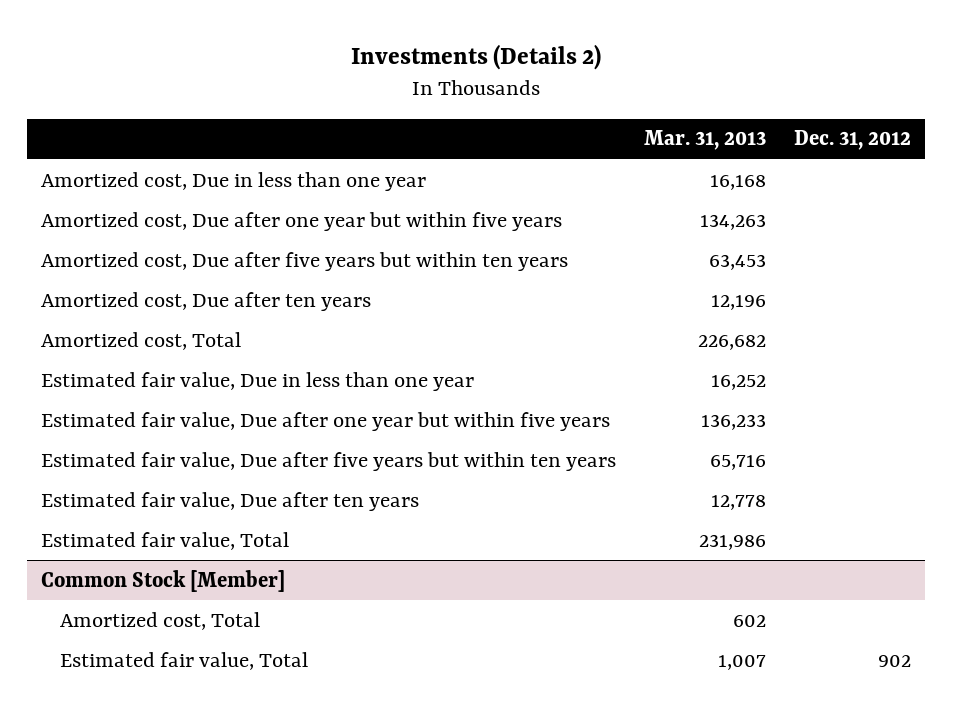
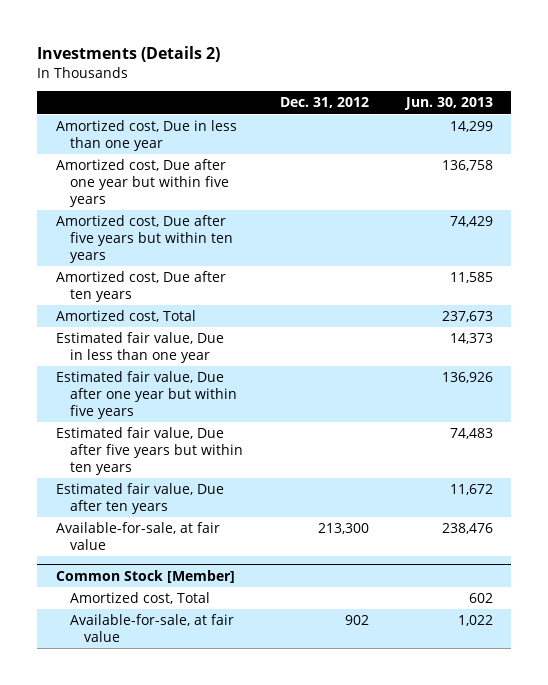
[644,130,767,151] Mar. 31, 2013 -> none
none -> [403,97,493,111] Jun. 30, 2013
[41,531,290,550] Estimated fair value, Total -> none
none -> [55,522,220,551] Available-for-sale, at fair value
[59,651,308,670] Estimated fair value, Total -> none
none -> [70,614,235,643] Available-for-sale, at fair value

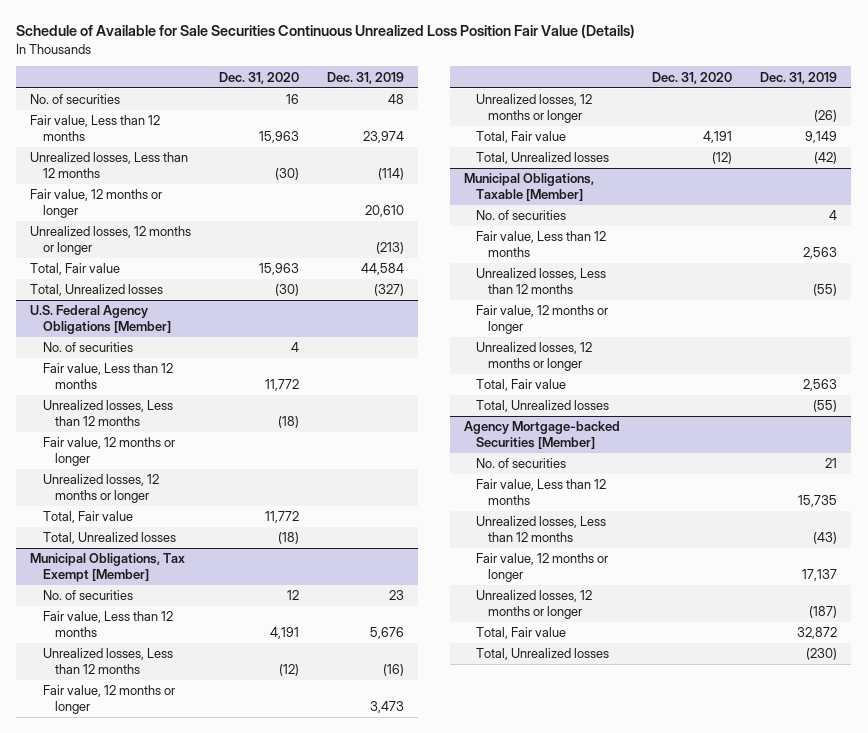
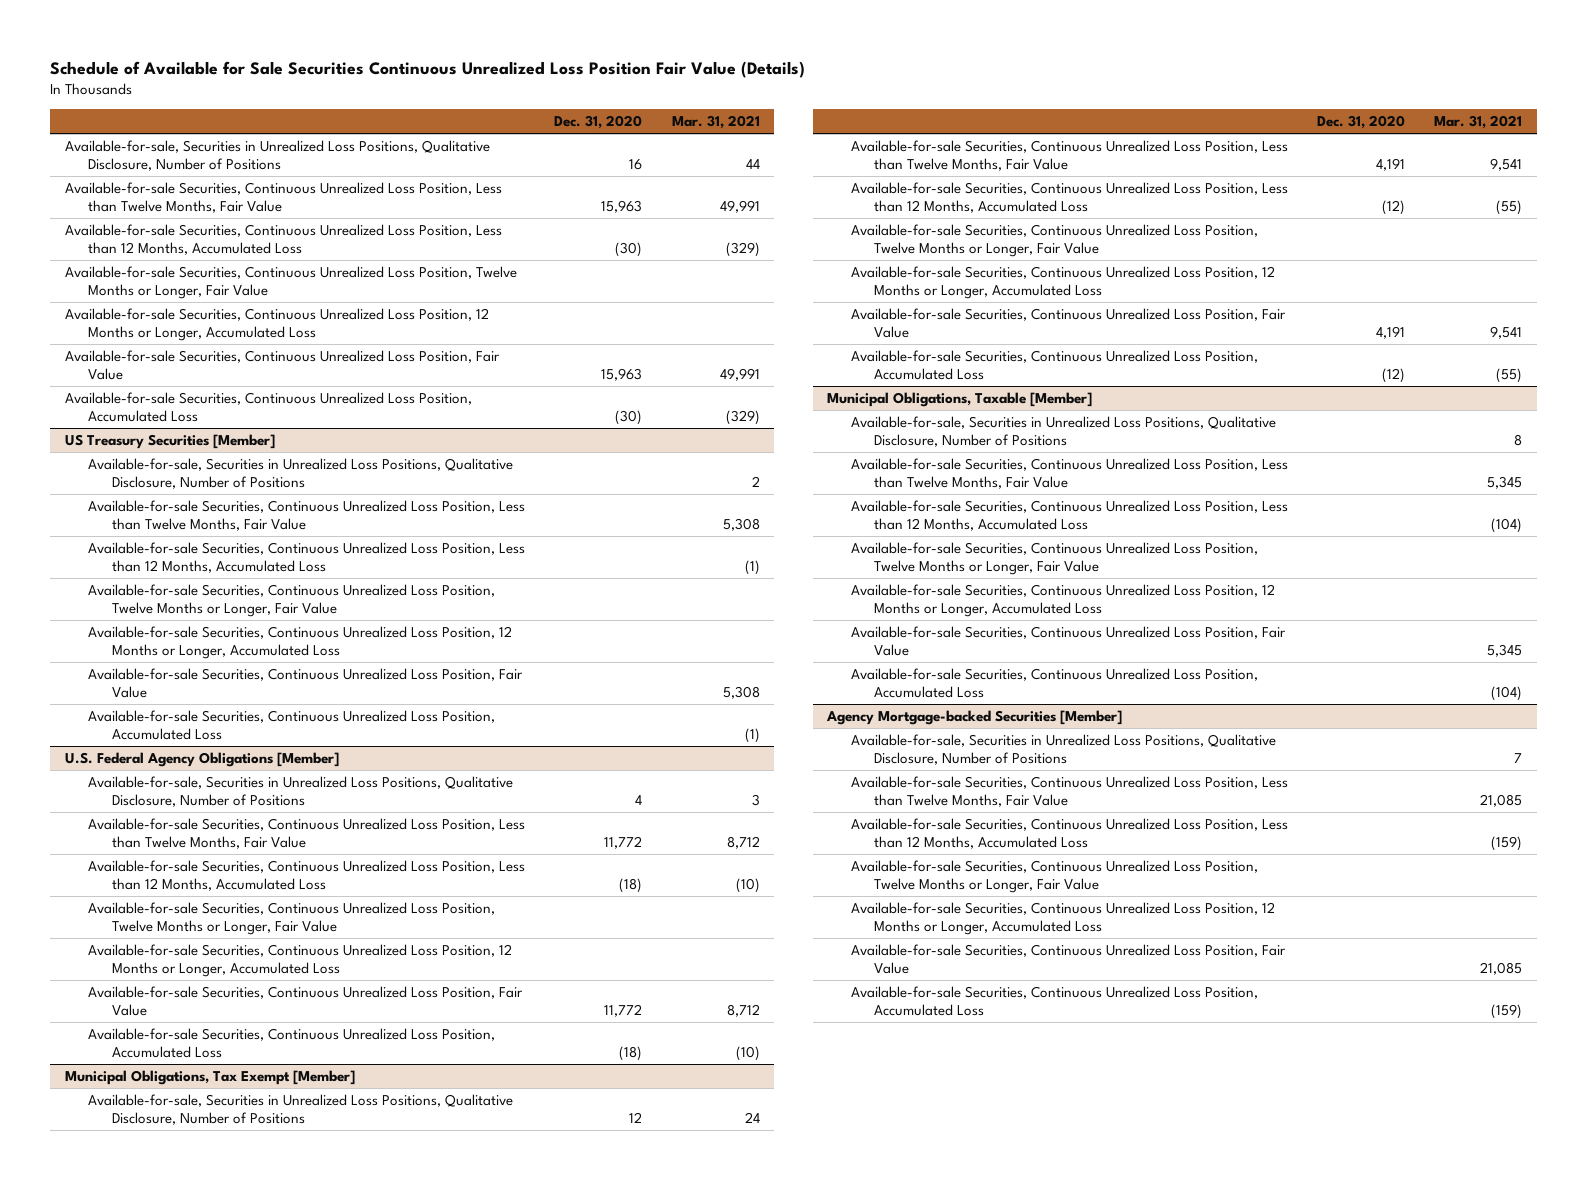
[326,71,404,84] Dec. 31, 2019 -> none
none -> [671,115,760,130] Mar. 31, 2021
[30,94,121,105] No. of securities -> [64,139,490,171] Available-for-sale, Securities in Unrealized Loss Positions, Qualitative Disclosure, Number of Positions
[30,115,161,141] Fair value, Less than 12 months -> [64,181,502,213] Available-for-sale Securities, Continuous Unrealized Loss Position, Less than Twelve Months, Fair Value
[30,152,189,178] Unrealized losses, Less than 12 months -> [64,223,502,255] Available-for-sale Securities, Continuous Unrealized Loss Position, Less than 12 Months, Accumulated Loss
[30,189,163,218] Fair value, 12 months or longer -> [64,265,517,299] Available-for-sale Securities, Continuous Unrealized Loss Position, Twelve Months or Longer, Fair Value
[30,226,192,255] Unrealized losses, 12 months or longer -> [64,307,489,341] Available-for-sale Securities, Continuous Unrealized Loss Position, 12 Months or Longer, Accumulated Loss
[30,263,121,276] Total, Fair value -> [64,349,500,380] Available-for-sale Securities, Continuous Unrealized Loss Position, Fair Value
[30,284,164,297] Total, Unrealized losses -> [64,391,472,422] Available-for-sale Securities, Continuous Unrealized Loss Position, Accumulated Loss
none -> [64,433,275,449] US Treasury Securities [Member]
none -> [88,457,514,489] Available-for-sale, Securities in Unrealized Loss Positions, Qualitative Disclosure, Number of Positions
none -> [88,499,526,531] Available-for-sale Securities, Continuous Unrealized Loss Position, Less than Twelve Months, Fair Value
none -> [88,541,526,573] Available-for-sale Securities, Continuous Unrealized Loss Position, Less than 12 Months, Accumulated Loss
none -> [88,583,496,617] Available-for-sale Securities, Continuous Unrealized Loss Position, Twelve Months or Longer, Fair Value
none -> [88,625,513,659] Available-for-sale Securities, Continuous Unrealized Loss Position, 12 Months or Longer, Accumulated Loss
none -> [88,667,524,698] Available-for-sale Securities, Continuous Unrealized Loss Position, Fair Value
none -> [88,709,496,740] Available-for-sale Securities, Continuous Unrealized Loss Position, Accumulated Loss
[42,342,133,353] No. of securities -> [88,775,514,807] Available-for-sale, Securities in Unrealized Loss Positions, Qualitative Disclosure, Number of Positions
[42,363,173,389] Fair value, Less than 12 months -> [88,817,526,849] Available-for-sale Securities, Continuous Unrealized Loss Position, Less than Twelve Months, Fair Value
[42,400,173,426] Unrealized losses, Less than 12 months -> [88,859,526,891] Available-for-sale Securities, Continuous Unrealized Loss Position, Less than 12 Months, Accumulated Loss
[42,437,175,466] Fair value, 12 months or longer -> [88,901,496,935] Available-for-sale Securities, Continuous Unrealized Loss Position, Twelve Months or Longer, Fair Value
[42,474,159,503] Unrealized losses, 12 months or longer -> [88,943,513,977] Available-for-sale Securities, Continuous Unrealized Loss Position, 12 Months or Longer, Accumulated Loss
[42,511,133,524] Total, Fair value -> [88,985,524,1016] Available-for-sale Securities, Continuous Unrealized Loss Position, Fair Value
[42,532,176,545] Total, Unrealized losses -> [88,1027,496,1058] Available-for-sale Securities, Continuous Unrealized Loss Position, Accumulated Loss
[42,590,133,601] No. of securities -> [88,1093,514,1125] Available-for-sale, Securities in Unrealized Loss Positions, Qualitative Disclosure, Number of Positions
[42,611,173,637] Fair value, Less than 12 months -> [850,139,1288,171] Available-for-sale Securities, Continuous Unrealized Loss Position, Less than Twelve Months, Fair Value
[42,648,173,674] Unrealized losses, Less than 12 months -> [850,181,1288,213] Available-for-sale Securities, Continuous Unrealized Loss Position, Less than 12 Months, Accumulated Loss
[42,685,175,714] Fair value, 12 months or longer -> [850,223,1258,257] Available-for-sale Securities, Continuous Unrealized Loss Position, Twelve Months or Longer, Fair Value
[475,94,592,123] Unrealized losses, 12 months or longer -> [850,265,1275,299] Available-for-sale Securities, Continuous Unrealized Loss Position, 12 Months or Longer, Accumulated Loss
[475,131,566,144] Total, Fair value -> [850,307,1286,338] Available-for-sale Securities, Continuous Unrealized Loss Position, Fair Value
[475,152,609,165] Total, Unrealized losses -> [850,349,1258,380] Available-for-sale Securities, Continuous Unrealized Loss Position, Accumulated Loss
[475,210,566,221] No. of securities -> [850,415,1276,447] Available-for-sale, Securities in Unrealized Loss Positions, Qualitative Disclosure, Number of Positions
[475,231,606,257] Fair value, Less than 12 months -> [850,457,1288,489] Available-for-sale Securities, Continuous Unrealized Loss Position, Less than Twelve Months, Fair Value
[475,268,606,294] Unrealized losses, Less than 12 months -> [850,499,1288,531] Available-for-sale Securities, Continuous Unrealized Loss Position, Less than 12 Months, Accumulated Loss
[475,305,608,334] Fair value, 12 months or longer -> [850,541,1258,575] Available-for-sale Securities, Continuous Unrealized Loss Position, Twelve Months or Longer, Fair Value
[475,342,592,371] Unrealized losses, 12 months or longer -> [850,583,1275,617] Available-for-sale Securities, Continuous Unrealized Loss Position, 12 Months or Longer, Accumulated Loss
[475,379,566,392] Total, Fair value -> [850,625,1286,656] Available-for-sale Securities, Continuous Unrealized Loss Position, Fair Value
[475,400,609,413] Total, Unrealized losses -> [850,667,1258,698] Available-for-sale Securities, Continuous Unrealized Loss Position, Accumulated Loss
[475,458,566,469] No. of securities -> [850,733,1276,765] Available-for-sale, Securities in Unrealized Loss Positions, Qualitative Disclosure, Number of Positions
[475,479,606,505] Fair value, Less than 12 months -> [850,775,1288,807] Available-for-sale Securities, Continuous Unrealized Loss Position, Less than Twelve Months, Fair Value
[475,516,606,542] Unrealized losses, Less than 12 months -> [850,817,1288,849] Available-for-sale Securities, Continuous Unrealized Loss Position, Less than 12 Months, Accumulated Loss
[475,553,608,582] Fair value, 12 months or longer -> [850,859,1258,893] Available-for-sale Securities, Continuous Unrealized Loss Position, Twelve Months or Longer, Fair Value
[475,590,592,619] Unrealized losses, 12 months or longer -> [850,901,1275,935] Available-for-sale Securities, Continuous Unrealized Loss Position, 12 Months or Longer, Accumulated Loss
[475,627,566,640] Total, Fair value -> [850,943,1286,974] Available-for-sale Securities, Continuous Unrealized Loss Position, Fair Value
[475,648,609,661] Total, Unrealized losses -> [850,985,1258,1016] Available-for-sale Securities, Continuous Unrealized Loss Position, Accumulated Loss

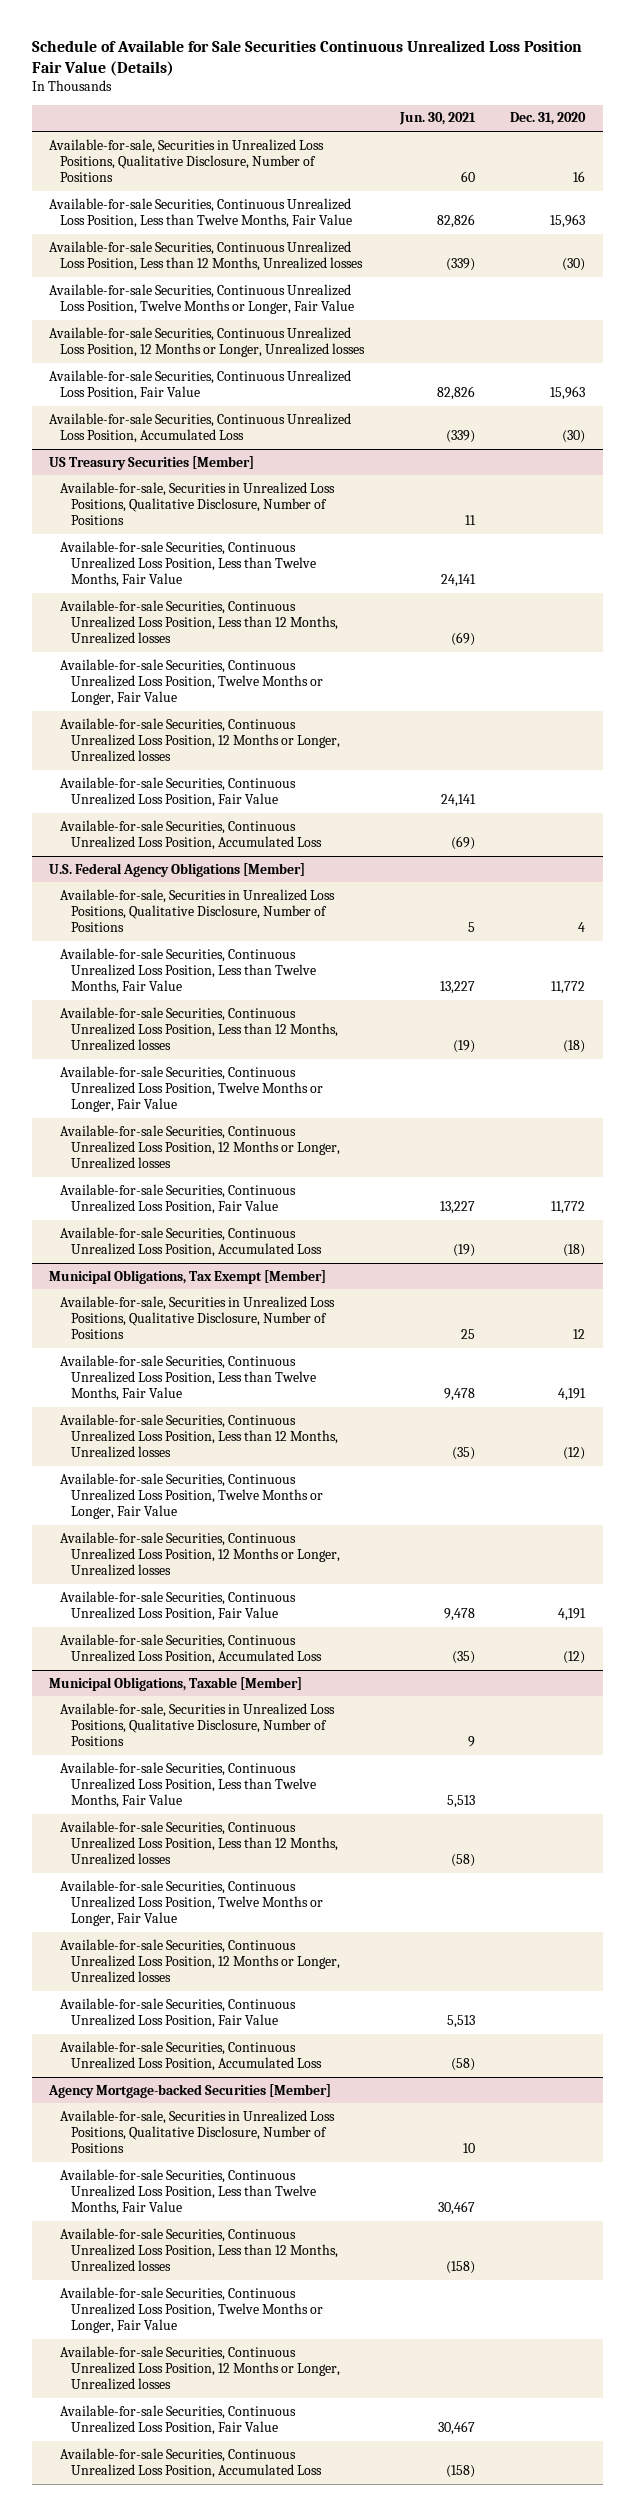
[671,115,760,130] Mar. 31, 2021 -> none
none -> [398,112,476,126] Jun. 30, 2021
[64,223,502,255] Available-for-sale Securities, Continuous Unrealized Loss Position, Less than 12 Months, Accumulated Loss -> [49,240,364,272] Available-for-sale Securities, Continuous Unrealized Loss Position, Less than 12 Months, Unrealized losses
[64,307,489,341] Available-for-sale Securities, Continuous Unrealized Loss Position, 12 Months or Longer, Accumulated Loss -> [49,326,366,358] Available-for-sale Securities, Continuous Unrealized Loss Position, 12 Months or Longer, Unrealized losses
[88,541,526,573] Available-for-sale Securities, Continuous Unrealized Loss Position, Less than 12 Months, Accumulated Loss -> [60,599,339,645] Available-for-sale Securities, Continuous Unrealized Loss Position, Less than 12 Months, Unrealized losses
[88,625,513,659] Available-for-sale Securities, Continuous Unrealized Loss Position, 12 Months or Longer, Accumulated Loss -> [60,717,341,763] Available-for-sale Securities, Continuous Unrealized Loss Position, 12 Months or Longer, Unrealized losses
[88,859,526,891] Available-for-sale Securities, Continuous Unrealized Loss Position, Less than 12 Months, Accumulated Loss -> [60,1006,339,1052] Available-for-sale Securities, Continuous Unrealized Loss Position, Less than 12 Months, Unrealized losses
[88,943,513,977] Available-for-sale Securities, Continuous Unrealized Loss Position, 12 Months or Longer, Accumulated Loss -> [60,1124,341,1170] Available-for-sale Securities, Continuous Unrealized Loss Position, 12 Months or Longer, Unrealized losses
[850,181,1288,213] Available-for-sale Securities, Continuous Unrealized Loss Position, Less than 12 Months, Accumulated Loss -> [60,1413,339,1459] Available-for-sale Securities, Continuous Unrealized Loss Position, Less than 12 Months, Unrealized losses
[850,265,1275,299] Available-for-sale Securities, Continuous Unrealized Loss Position, 12 Months or Longer, Accumulated Loss -> [60,1531,341,1577] Available-for-sale Securities, Continuous Unrealized Loss Position, 12 Months or Longer, Unrealized losses
[850,499,1288,531] Available-for-sale Securities, Continuous Unrealized Loss Position, Less than 12 Months, Accumulated Loss -> [60,1820,339,1866] Available-for-sale Securities, Continuous Unrealized Loss Position, Less than 12 Months, Unrealized losses
[850,583,1275,617] Available-for-sale Securities, Continuous Unrealized Loss Position, 12 Months or Longer, Accumulated Loss -> [60,1938,341,1984] Available-for-sale Securities, Continuous Unrealized Loss Position, 12 Months or Longer, Unrealized losses
[850,817,1288,849] Available-for-sale Securities, Continuous Unrealized Loss Position, Less than 12 Months, Accumulated Loss -> [60,2227,339,2273] Available-for-sale Securities, Continuous Unrealized Loss Position, Less than 12 Months, Unrealized losses
[850,901,1275,935] Available-for-sale Securities, Continuous Unrealized Loss Position, 12 Months or Longer, Accumulated Loss -> [60,2345,341,2391] Available-for-sale Securities, Continuous Unrealized Loss Position, 12 Months or Longer, Unrealized losses

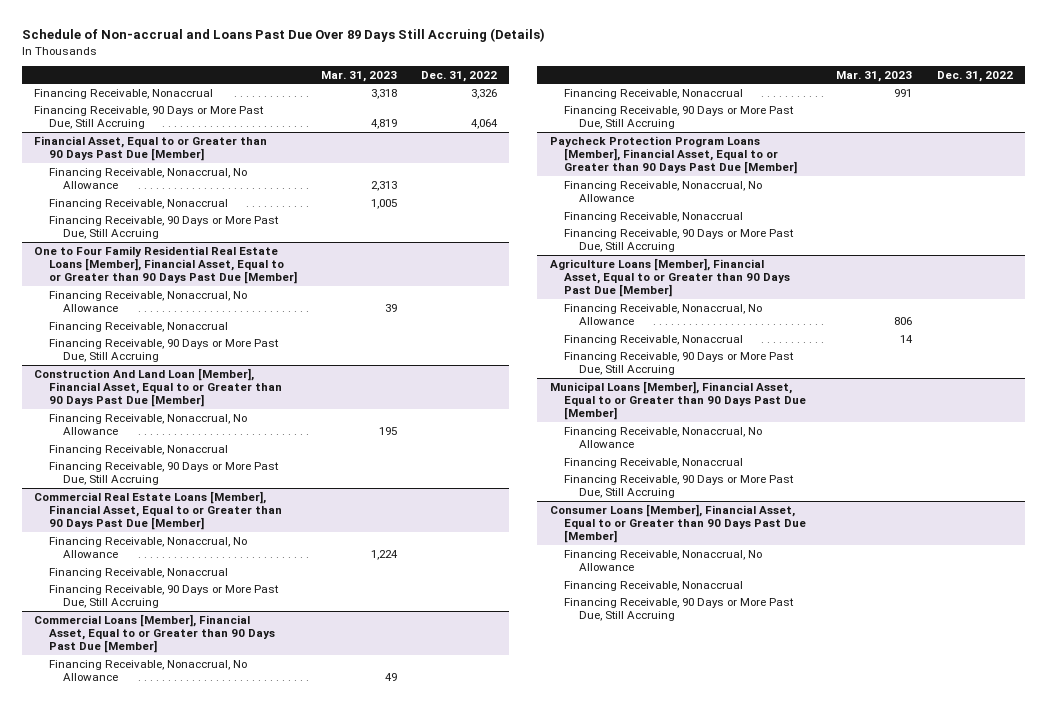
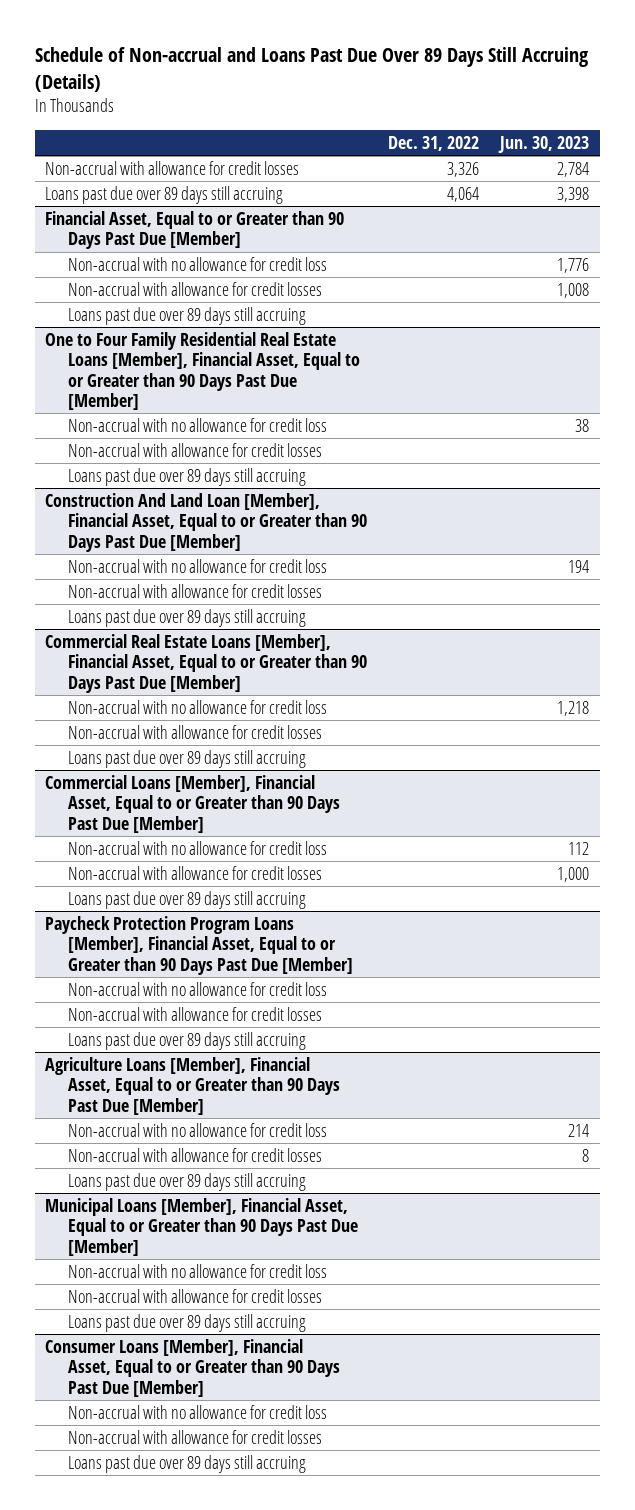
[320,70,397,82] Mar. 31, 2023 -> none
none -> [498,135,590,153] Jun. 30, 2023
[33,88,213,99] Financing Receivable, Nonaccrual -> [45,160,300,175] Non-accrual with allowance for credit losses
[33,105,264,129] Financing Receivable, 90 Days or More Past Due, Still Accruing -> [45,185,284,204] Loans past due over 89 days still accruing
[48,167,247,189] Financing Receivable, Nonaccrual, No Allowance -> [68,256,328,271] Non-accrual with no allowance for credit loss
[48,198,228,209] Financing Receivable, Nonaccrual -> [68,281,323,296] Non-accrual with allowance for credit losses
[48,215,279,239] Financing Receivable, 90 Days or More Past Due, Still Accruing -> [68,306,307,325] Loans past due over 89 days still accruing
[48,290,247,312] Financing Receivable, Nonaccrual, No Allowance -> [68,417,328,432] Non-accrual with no allowance for credit loss
[48,321,228,332] Financing Receivable, Nonaccrual -> [68,442,323,457] Non-accrual with allowance for credit losses
[48,338,279,362] Financing Receivable, 90 Days or More Past Due, Still Accruing -> [68,467,307,486] Loans past due over 89 days still accruing
[48,413,247,435] Financing Receivable, Nonaccrual, No Allowance -> [68,558,328,573] Non-accrual with no allowance for credit loss
[48,444,228,455] Financing Receivable, Nonaccrual -> [68,583,323,598] Non-accrual with allowance for credit losses
[48,461,279,485] Financing Receivable, 90 Days or More Past Due, Still Accruing -> [68,608,307,627] Loans past due over 89 days still accruing
[48,536,247,558] Financing Receivable, Nonaccrual, No Allowance -> [68,699,328,714] Non-accrual with no allowance for credit loss
[48,567,228,578] Financing Receivable, Nonaccrual -> [68,724,323,739] Non-accrual with allowance for credit losses
[48,584,279,608] Financing Receivable, 90 Days or More Past Due, Still Accruing -> [68,749,307,768] Loans past due over 89 days still accruing
[48,659,247,681] Financing Receivable, Nonaccrual, No Allowance -> [68,840,328,855] Non-accrual with no allowance for credit loss
[564,88,744,99] Financing Receivable, Nonaccrual -> [68,865,323,880] Non-accrual with allowance for credit losses
[564,105,795,129] Financing Receivable, 90 Days or More Past Due, Still Accruing -> [68,890,307,909] Loans past due over 89 days still accruing
[564,180,763,202] Financing Receivable, Nonaccrual, No Allowance -> [68,981,328,996] Non-accrual with no allowance for credit loss
[564,211,744,222] Financing Receivable, Nonaccrual -> [68,1006,323,1021] Non-accrual with allowance for credit losses
[564,228,795,252] Financing Receivable, 90 Days or More Past Due, Still Accruing -> [68,1031,307,1050] Loans past due over 89 days still accruing
[564,303,763,325] Financing Receivable, Nonaccrual, No Allowance -> [68,1122,328,1137] Non-accrual with no allowance for credit loss
[564,334,744,345] Financing Receivable, Nonaccrual -> [68,1147,323,1162] Non-accrual with allowance for credit losses
[564,351,795,375] Financing Receivable, 90 Days or More Past Due, Still Accruing -> [68,1172,307,1191] Loans past due over 89 days still accruing
[564,426,763,448] Financing Receivable, Nonaccrual, No Allowance -> [68,1263,328,1278] Non-accrual with no allowance for credit loss
[564,457,744,468] Financing Receivable, Nonaccrual -> [68,1288,323,1303] Non-accrual with allowance for credit losses
[564,474,795,498] Financing Receivable, 90 Days or More Past Due, Still Accruing -> [68,1313,307,1332] Loans past due over 89 days still accruing
[564,549,763,571] Financing Receivable, Nonaccrual, No Allowance -> [68,1404,328,1419] Non-accrual with no allowance for credit loss
[564,580,744,591] Financing Receivable, Nonaccrual -> [68,1429,323,1444] Non-accrual with allowance for credit losses
[564,597,795,621] Financing Receivable, 90 Days or More Past Due, Still Accruing -> [68,1454,307,1473] Loans past due over 89 days still accruing

